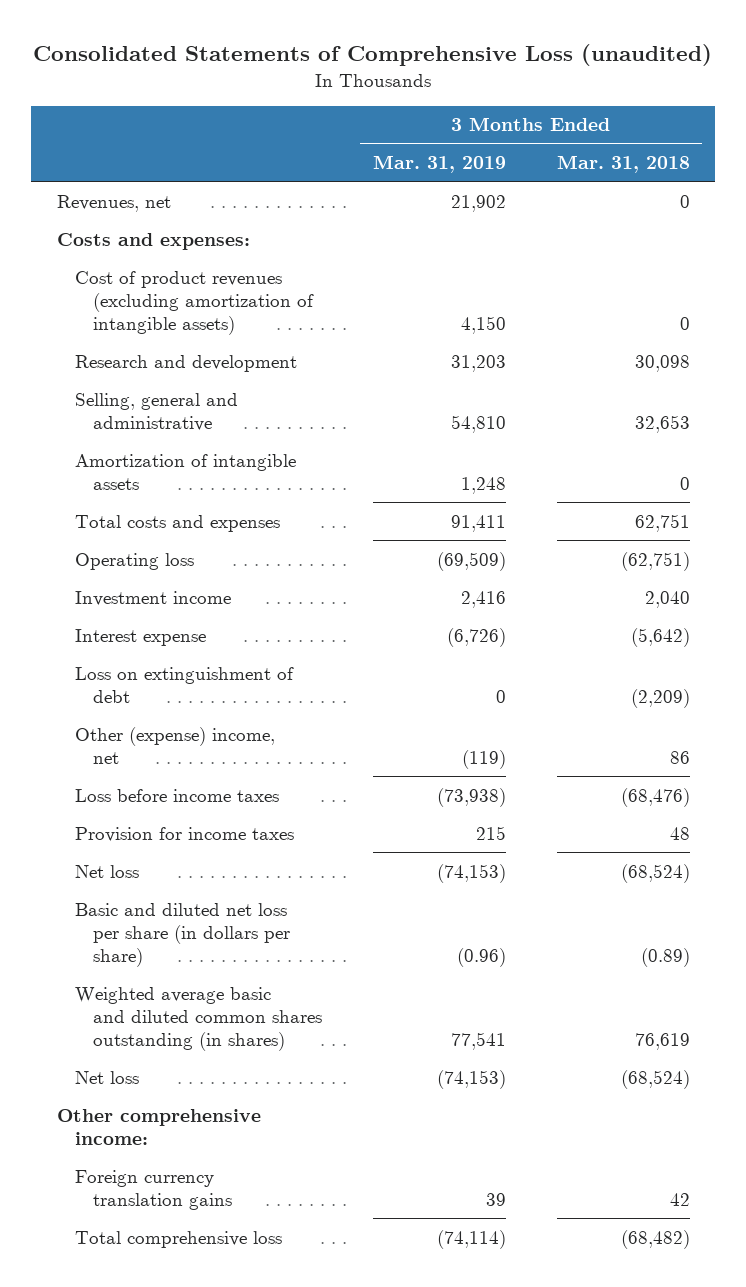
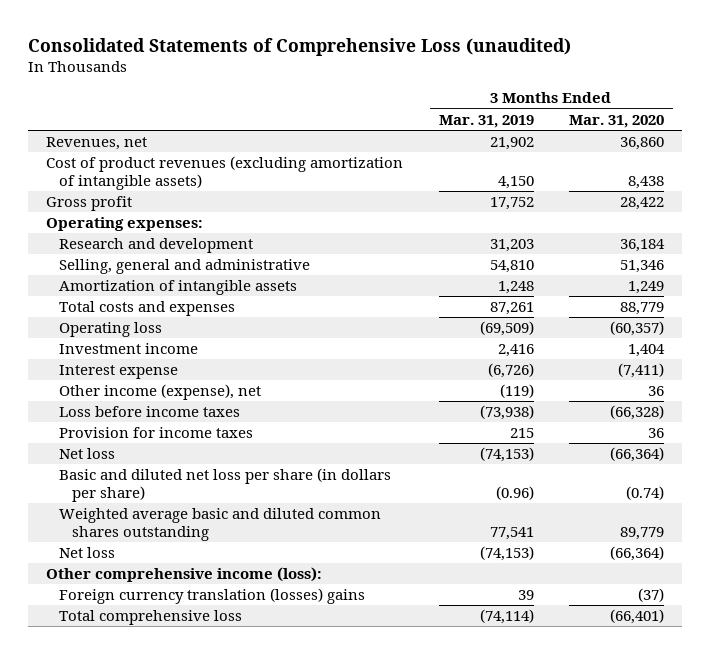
[556,155,690,174] Mar. 31, 2018 -> none
none -> [569,114,665,128] Mar. 31, 2020
[56,232,250,250] Costs and expenses: -> none
none -> [46,196,133,212] Gross profit
none -> [46,217,204,232] Operating expenses:
[450,514,506,532] 91,411 -> [489,302,534,316] 87,261
[74,666,294,703] Loss on extinguishment of debt -> none
[74,726,275,764] Other (expense) income, net -> [59,384,262,401] Other income (expense), net
[74,986,322,1051] Weighted average basic and diluted common shares outstanding (in shares) -> [59,508,382,541] Weighted average basic and diluted common shares outstanding
[56,1108,261,1145] Other comprehensive income: -> [46,567,323,583] Other comprehensive income (loss):
[74,1169,232,1210] Foreign currency translation gains -> [59,588,366,605] Foreign currency translation (losses) gains

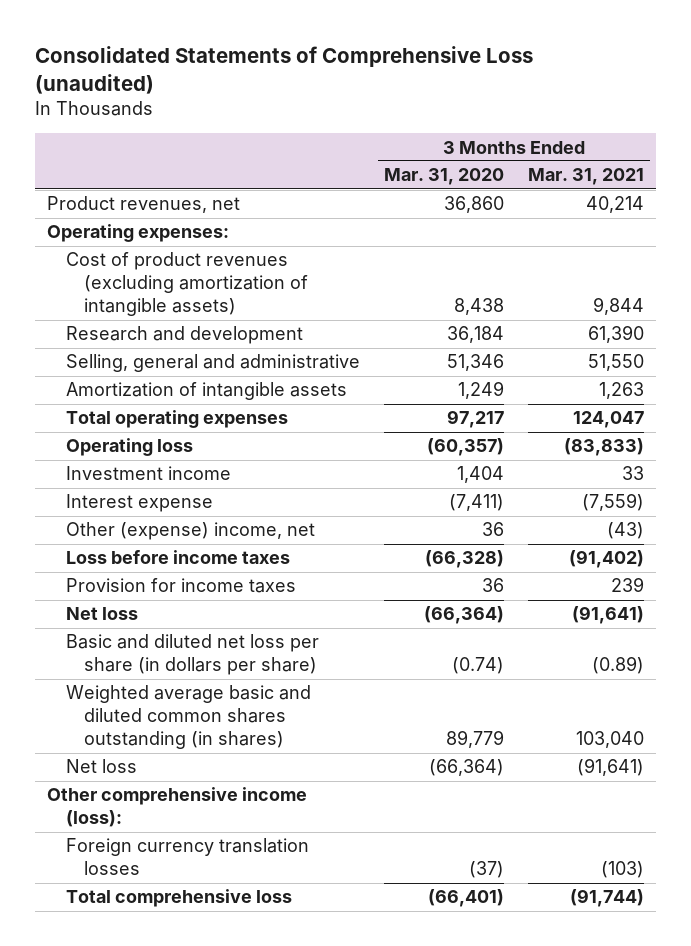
[438,114,534,128] Mar. 31, 2019 -> none
none -> [527,168,644,186] Mar. 31, 2021
[46,196,133,212] Gross profit -> none
[46,137,148,151] Revenues, net -> [47,196,241,214] Product revenues, net
[46,156,404,190] Cost of product revenues (excluding amortization of intangible assets) -> [65,252,308,317] Cost of product revenues (excluding amortization of intangible assets)
[59,301,236,317] Total costs and expenses -> [65,410,288,429] Total operating expenses
[620,302,665,316] 88,779 -> [446,410,504,429] 97,217
[59,384,262,401] Other income (expense), net -> [65,522,315,541] Other (expense) income, net
[59,508,382,541] Weighted average basic and diluted common shares outstanding -> [65,685,311,750] Weighted average basic and diluted common shares outstanding (in shares)
[59,588,366,605] Foreign currency translation (losses) gains -> [65,838,309,876] Foreign currency translation losses

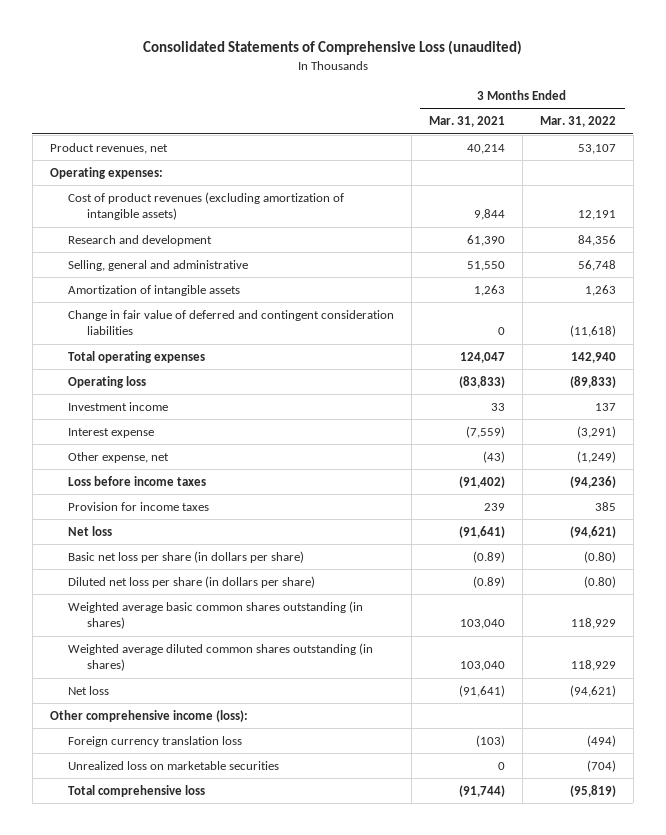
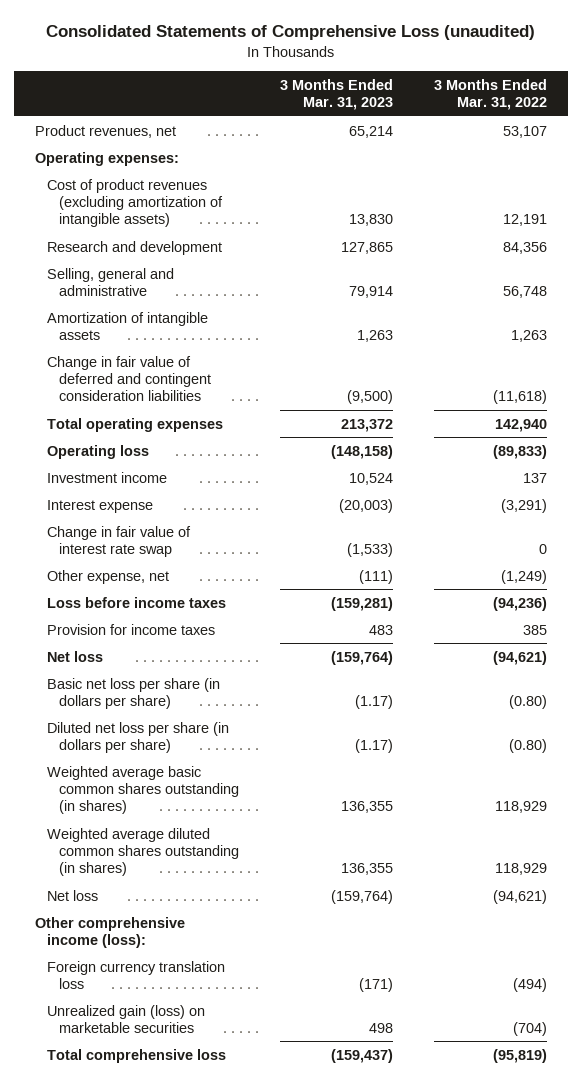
[429,116,506,128] Mar. 31, 2021 -> none
none -> [280,79,394,111] 3 Months Ended Mar. 31, 2023
none -> [46,525,191,557] Change in fair value of interest rate swap
[68,760,280,770] Unrealized loss on marketable securities -> [46,1004,205,1033] Unrealized gain (loss) on marketable securities

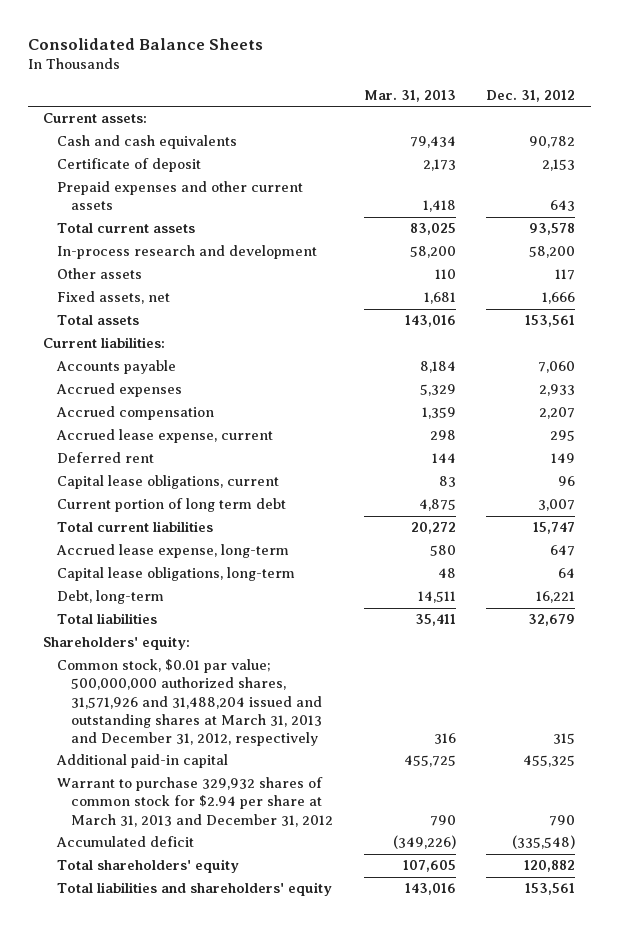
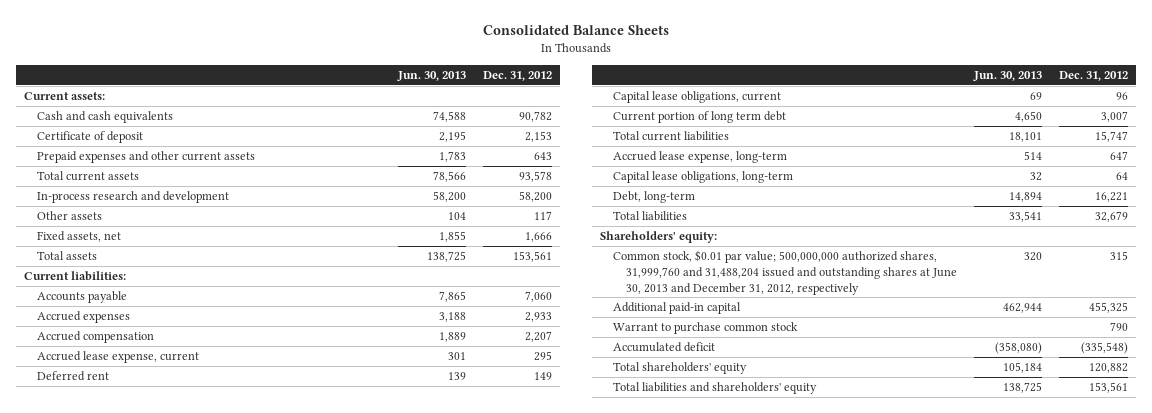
[363,90,456,103] Mar. 31, 2013 -> none
none -> [396,70,466,81] Jun. 30, 2013
[57,659,323,746] Common stock, $0.01 par value; 500,000,000 authorized shares, 31,571,926 and 31,488,204 issued and outstanding shares at March 31, 2013 and December 31, 2012, respectively -> [613,249,958,295] Common stock, $0.01 par value; 500,000,000 authorized shares, 31,999,760 and 31,488,204 issued and outstanding shares at June 30, 2013 and December 31, 2012, respectively
[57,777,334,827] Warrant to purchase 329,932 shares of common stock for $2.94 per share at March 31, 2013 and December 31, 2012 -> [613,321,799,334] Warrant to purchase common stock

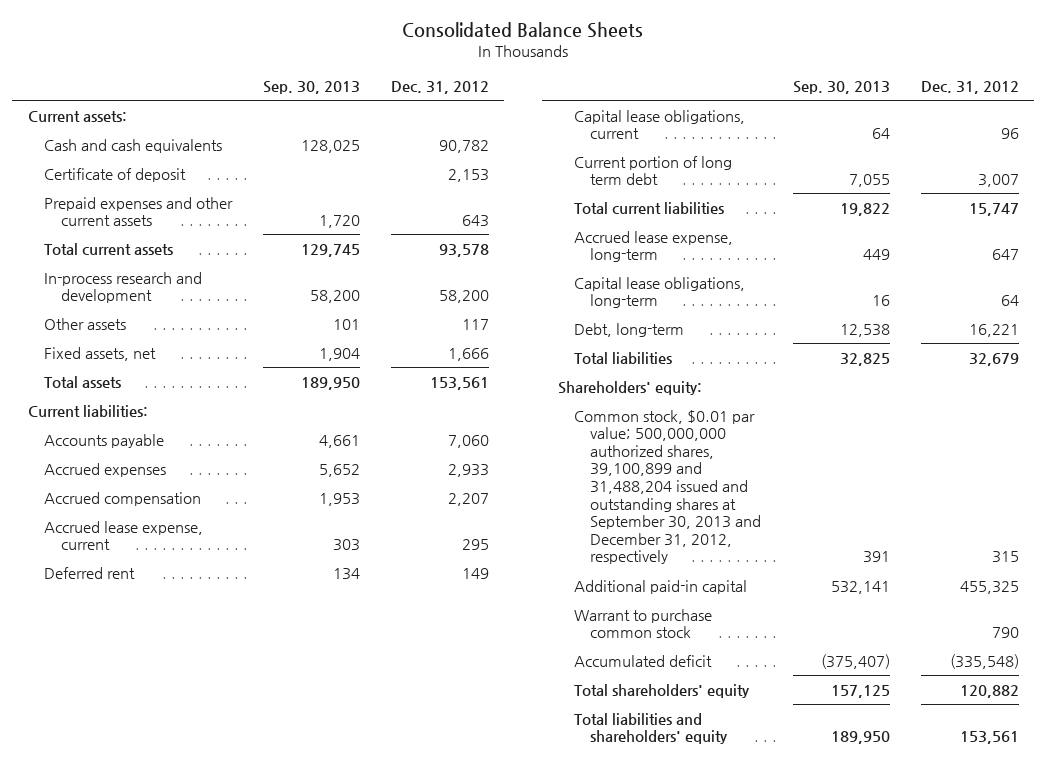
[396,70,466,81] Jun. 30, 2013 -> none
none -> [263,80,361,94] Sep. 30, 2013
[613,249,958,295] Common stock, $0.01 par value; 500,000,000 authorized shares, 31,999,760 and 31,488,204 issued and outstanding shares at June 30, 2013 and December 31, 2012, respectively -> [573,409,762,565] Common stock, $0.01 par value; 500,000,000 authorized shares, 39,100,899 and 31,488,204 issued and outstanding shares at September 30, 2013 and December 31, 2012, respectively

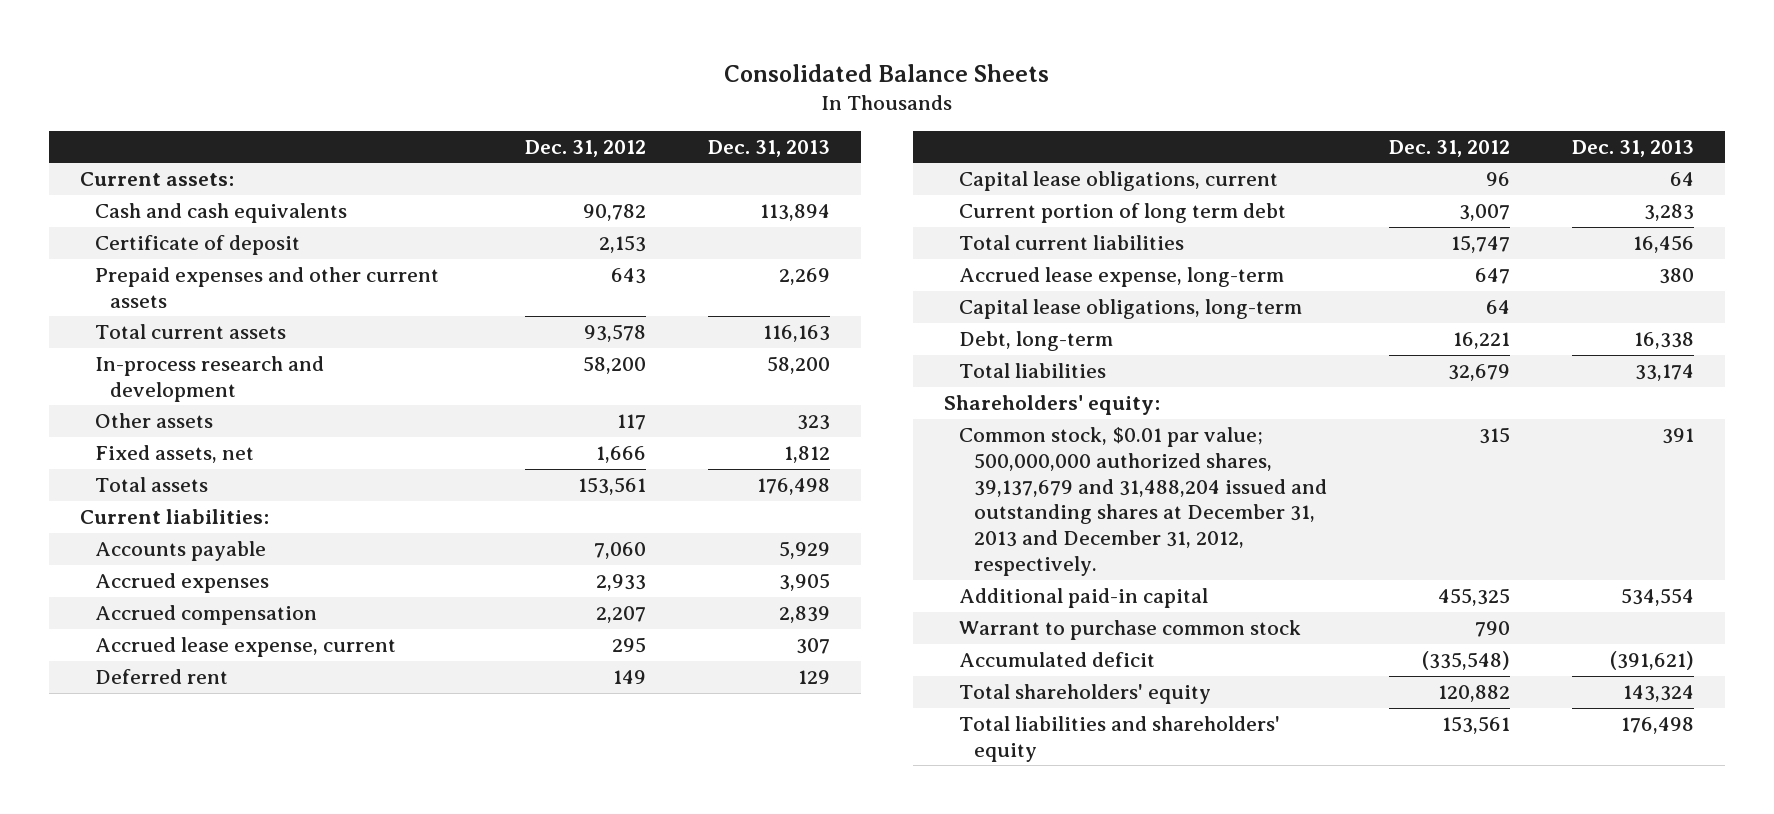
[263,80,361,94] Sep. 30, 2013 -> none
none -> [707,139,830,157] Dec. 31, 2013
[573,409,762,565] Common stock, $0.01 par value; 500,000,000 authorized shares, 39,100,899 and 31,488,204 issued and outstanding shares at September 30, 2013 and December 31, 2012, respectively -> [958,426,1327,577] Common stock, $0.01 par value; 500,000,000 authorized shares, 39,137,679 and 31,488,204 issued and outstanding shares at December 31, 2013 and December 31, 2012, respectively.

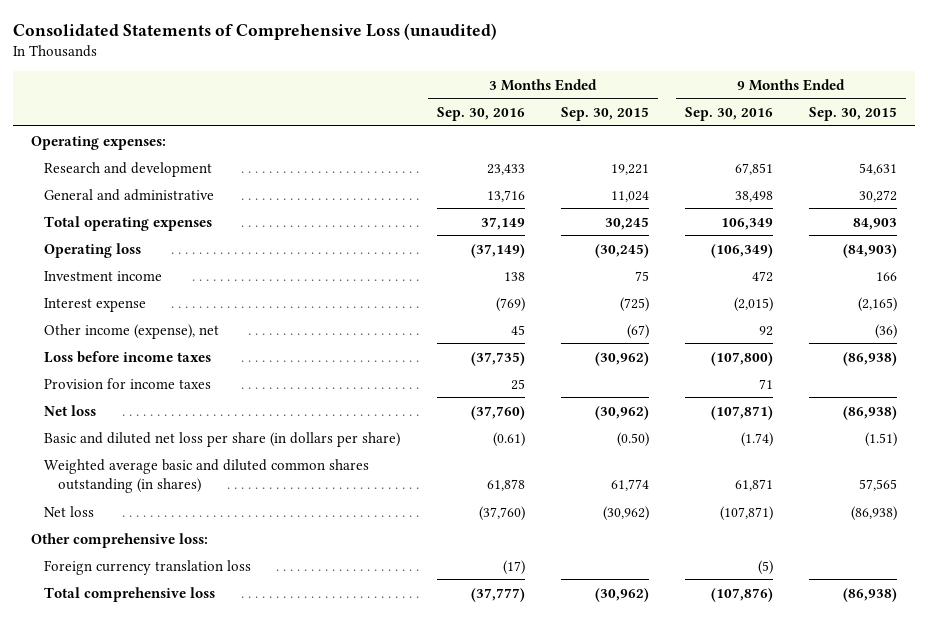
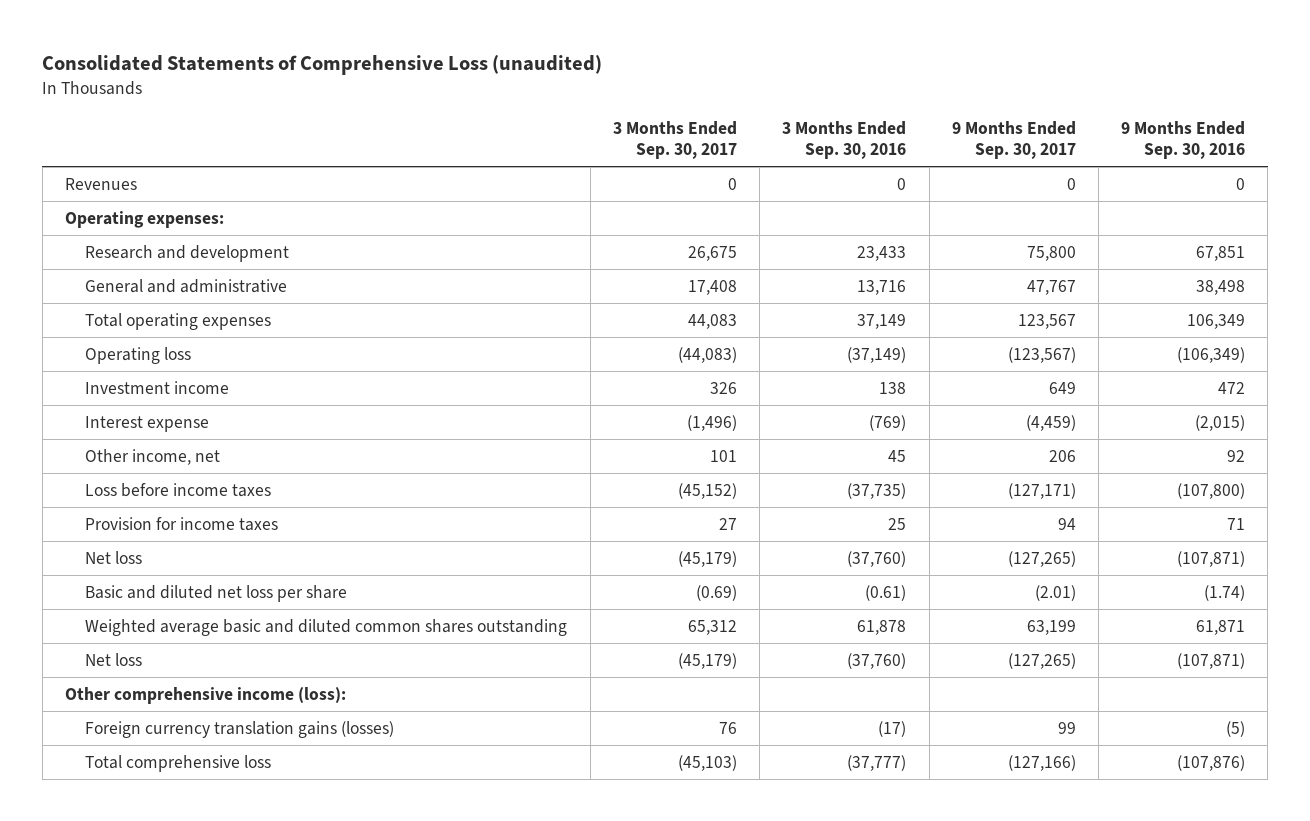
[560,107,649,122] Sep. 30, 2015 -> none
[809,107,898,122] Sep. 30, 2015 -> none
none -> [612,121,737,160] 3 Months Ended Sep. 30, 2017
none -> [951,121,1076,160] 9 Months Ended Sep. 30, 2017
none -> [64,177,137,190] Revenues
[44,323,220,339] Other income (expense), net -> [85,448,221,465] Other income, net
[44,431,401,447] Basic and diluted net loss per share (in dollars per share) -> [85,584,348,602] Basic and diluted net loss per share
[44,458,370,494] Weighted average basic and diluted common shares outstanding (in shares) -> [85,618,568,636] Weighted average basic and diluted common shares outstanding
[30,532,208,548] Other comprehensive loss: -> [64,686,346,704] Other comprehensive income (loss):
[44,559,252,575] Foreign currency translation loss -> [85,720,395,738] Foreign currency translation gains (losses)

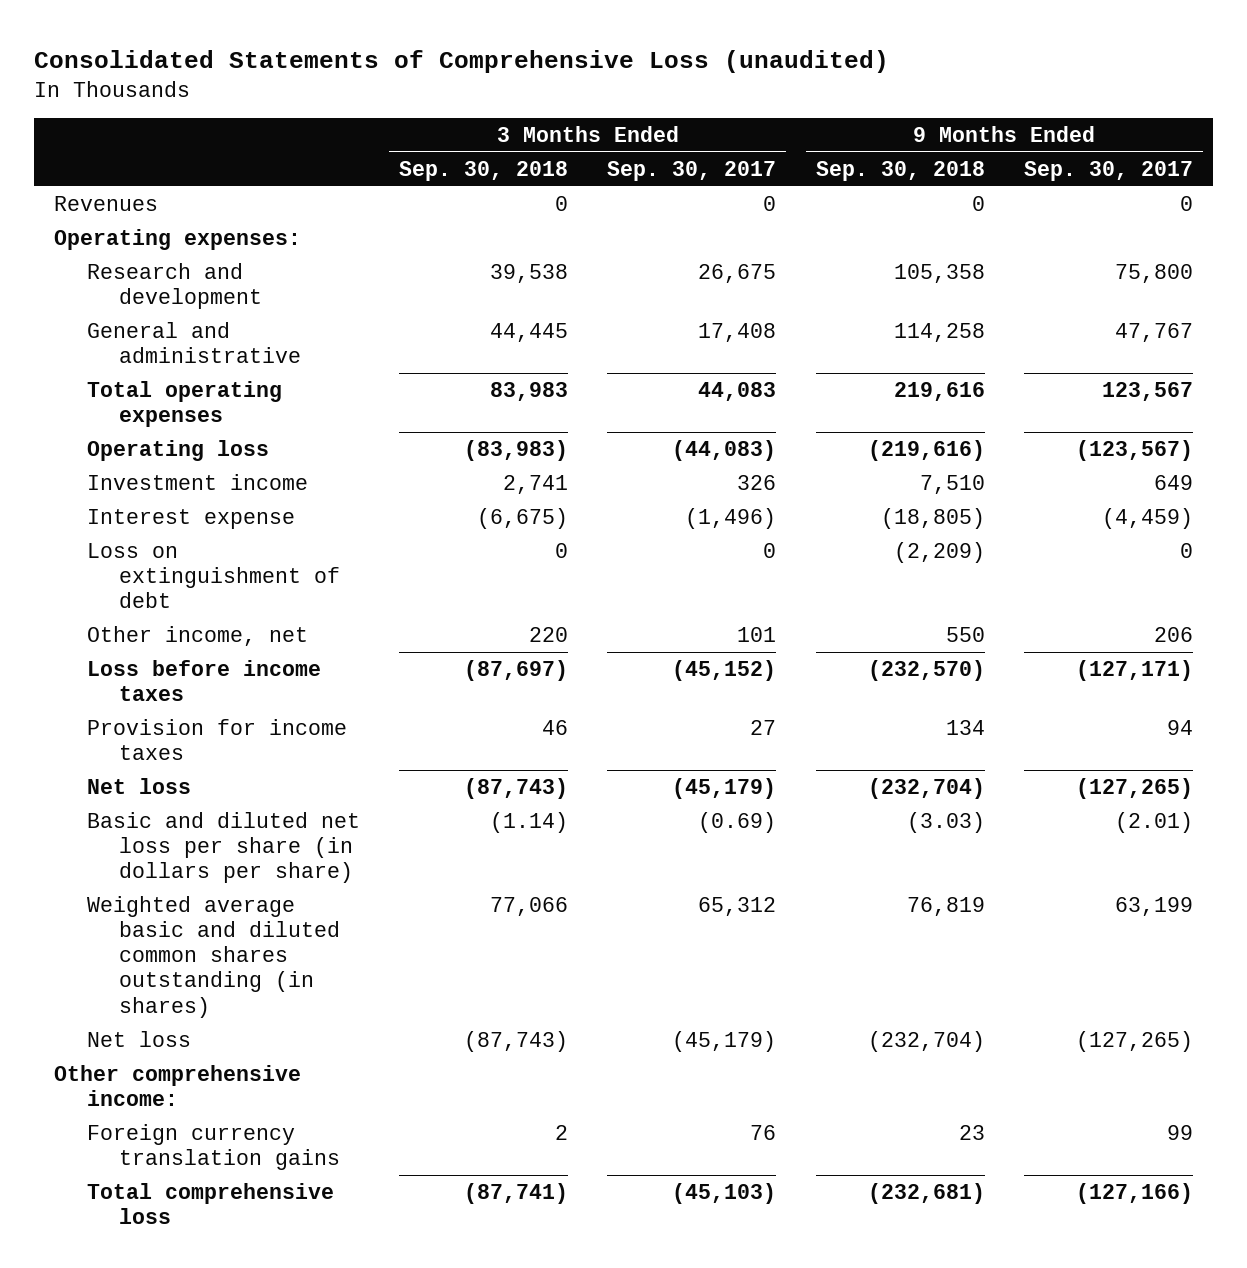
[782,121,907,160] 3 Months Ended Sep. 30, 2016 -> none
[1121,121,1246,160] 9 Months Ended Sep. 30, 2016 -> none
none -> [398,160,568,181] Sep. 30, 2018
none -> [815,160,985,181] Sep. 30, 2018
none -> [86,542,340,609] Loss on extinguishment of debt
[85,584,348,602] Basic and diluted net loss per share -> [86,811,360,884] Basic and diluted net loss per share (in dollars per share)
[85,618,568,636] Weighted average basic and diluted common shares outstanding -> [86,895,340,1018] Weighted average basic and diluted common shares outstanding (in shares)
[64,686,346,704] Other comprehensive income (loss): -> [54,1064,302,1107] Other comprehensive income:
[85,720,395,738] Foreign currency translation gains (losses) -> [86,1123,340,1171] Foreign currency translation gains

